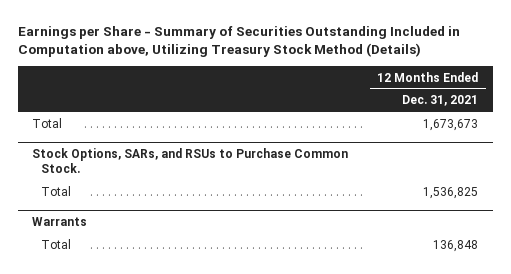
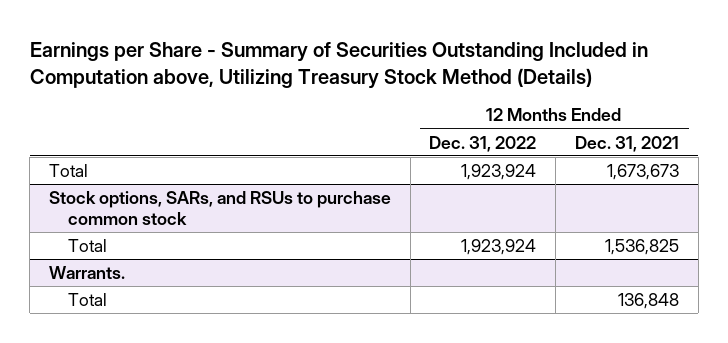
none -> [429,135,537,152] Dec. 31, 2022
[32,148,349,174] Stock Options, SARs, and RSUs to Purchase Common Stock. -> [48,191,391,225] Stock options, SARs, and RSUs to purchase common stock
[32,217,88,227] Warrants -> [48,266,125,280] Warrants.

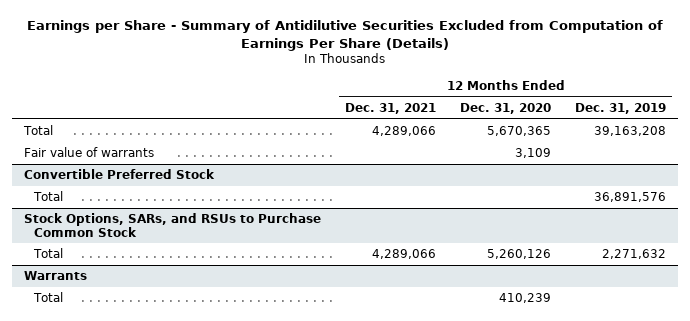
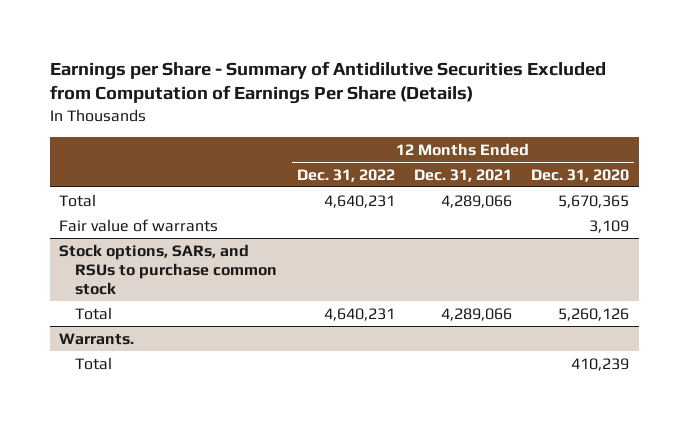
[575,103,667,115] Dec. 31, 2019 -> none
none -> [296,168,395,182] Dec. 31, 2022
[24,169,216,180] Convertible Preferred Stock -> none
[32,191,63,202] Total -> none
[24,213,322,237] Stock Options, SARs, and RSUs to Purchase Common Stock -> [59,243,278,296] Stock options, SARs, and RSUs to purchase common stock
[24,271,88,281] Warrants -> [59,332,135,345] Warrants.

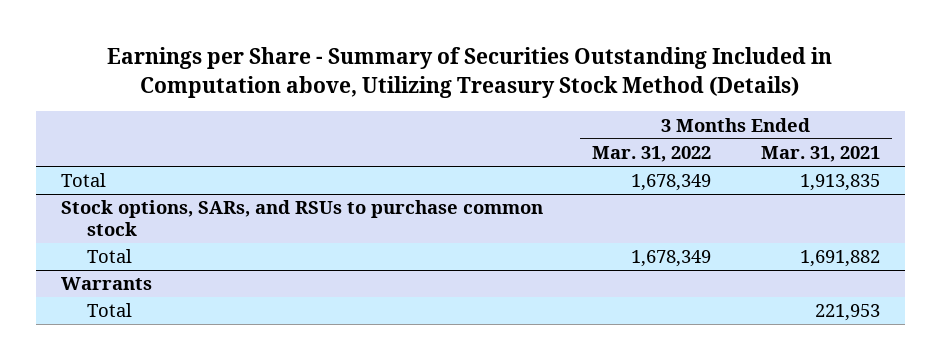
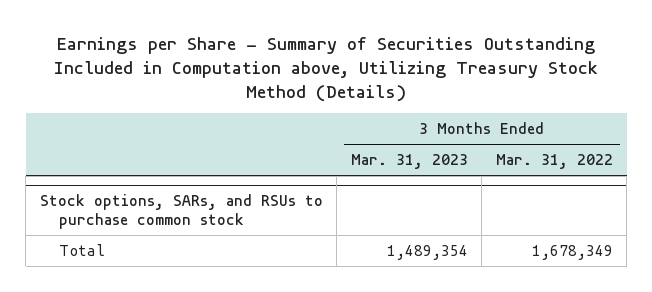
[761,146,881,163] Mar. 31, 2021 -> none
none -> [350,154,468,170] Mar. 31, 2023
[60,173,106,188] Total -> none
[60,277,152,291] Warrants -> none
[86,303,132,318] Total -> none

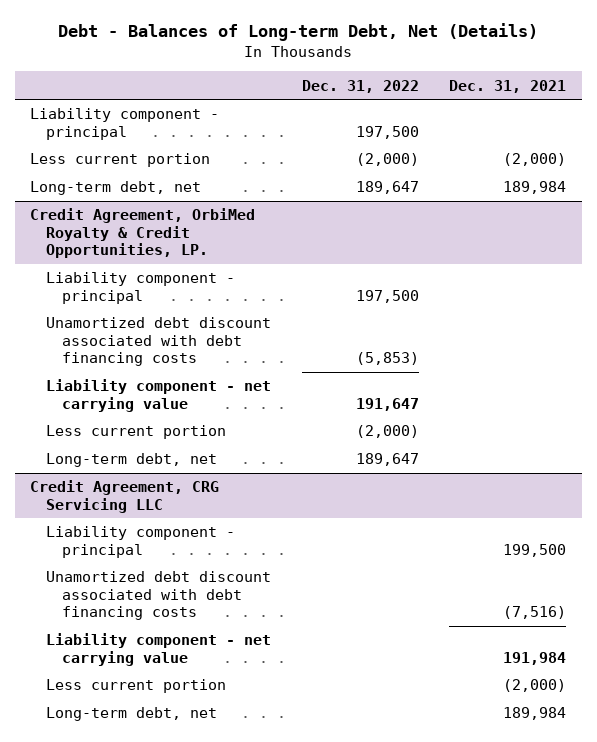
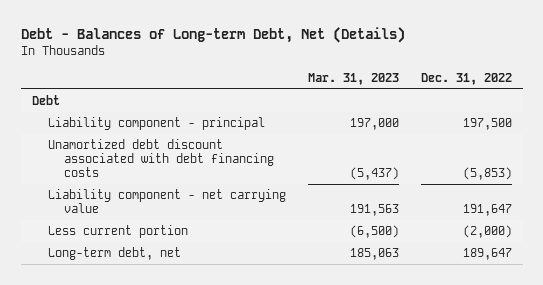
[449,79,567,93] Dec. 31, 2021 -> none
none -> [307,72,399,85] Mar. 31, 2023
[30,108,220,140] Liability component - principal -> none
[30,153,211,168] Less current portion -> none
[30,181,202,196] Long-term debt, net -> none
[30,208,256,259] Credit Agreement, OrbiMed Royalty & Credit Opportunities, LP. -> none
none -> [31,94,60,105] Debt
[30,480,220,513] Credit Agreement, CRG Servicing LLC -> none
[45,526,235,558] Liability component - principal -> none
[45,571,271,621] Unamortized debt discount associated with debt financing costs -> none
[45,633,271,666] Liability component - net carrying value -> none
[45,679,226,694] Less current portion -> none
[45,707,217,722] Long-term debt, net -> none

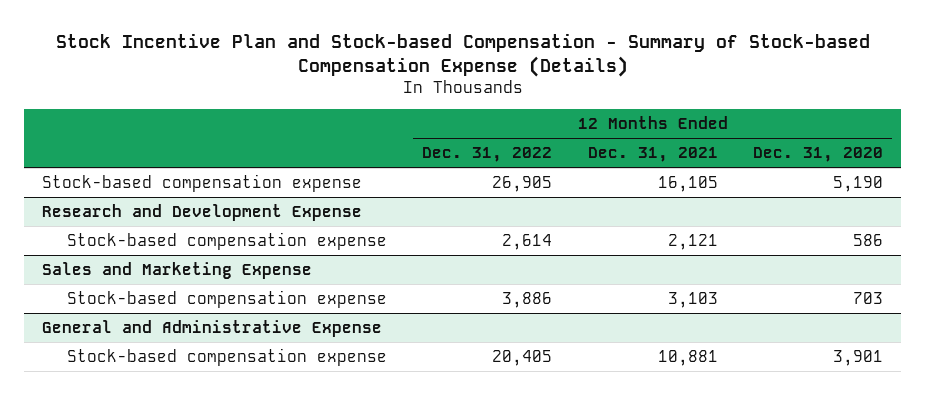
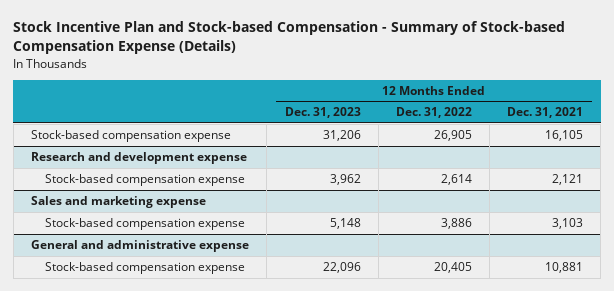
[753,147,884,163] Dec. 31, 2020 -> none
none -> [284,107,361,119] Dec. 31, 2023
[42,203,363,221] Research and Development Expense -> [31,152,248,165] Research and development expense
[42,261,313,279] Sales and Marketing Expense -> [31,196,207,209] Sales and marketing expense
[42,319,383,337] General and Administrative Expense -> [31,240,250,253] General and administrative expense

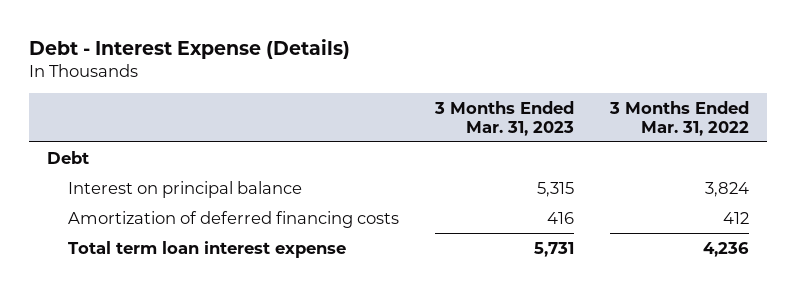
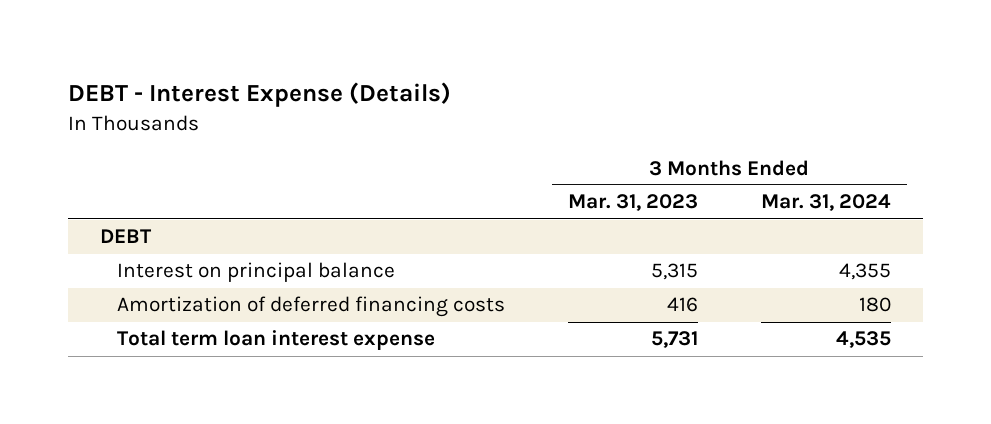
[29,38,351,59] Debt - Interest Expense (Details) -> [68,82,452,108] DEBT - Interest Expense (Details)
[609,100,750,136] 3 Months Ended Mar. 31, 2022 -> none
none -> [761,194,892,212] Mar. 31, 2024
[47,150,90,164] Debt -> [99,229,152,244] DEBT

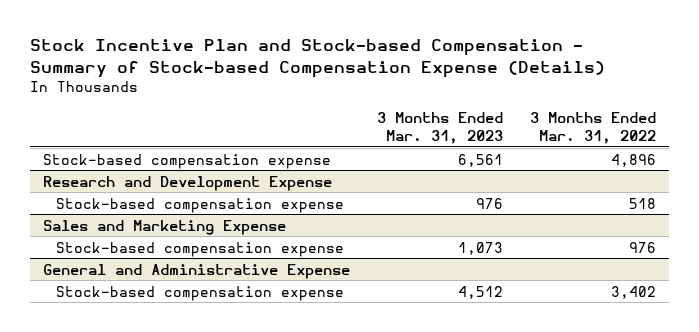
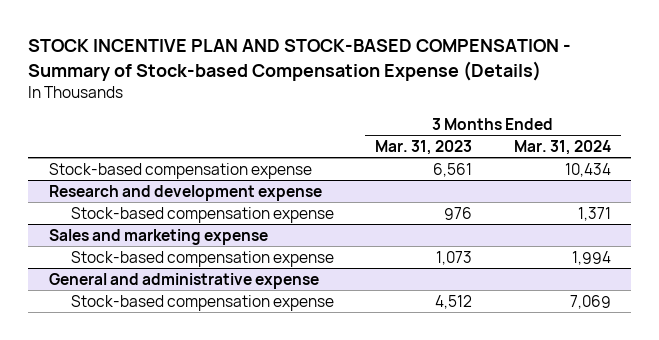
[29,39,605,79] Stock Incentive Plan and Stock-based Compensation - Summary of Stock-based Compensation Expense (Details) -> [28,39,572,81] STOCK INCENTIVE PLAN AND STOCK-BASED COMPENSATION - Summary of Stock-based Compensation Expense (Details)
[529,112,656,144] 3 Months Ended Mar. 31, 2022 -> none
none -> [513,140,611,156] Mar. 31, 2024
[43,175,333,191] Research and Development Expense -> [48,184,322,201] Research and development expense
[43,219,287,235] Sales and Marketing Expense -> [48,228,268,245] Sales and marketing expense
[43,263,351,279] General and Administrative Expense -> [48,272,319,289] General and administrative expense

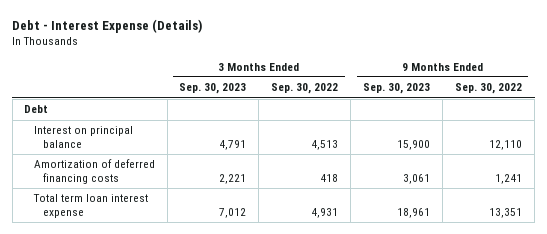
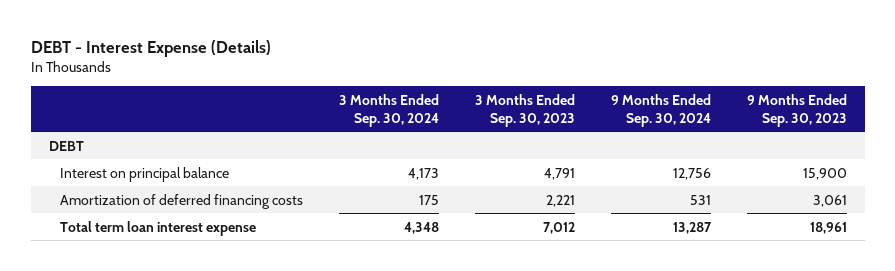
[12,18,203,33] Debt - Interest Expense (Details) -> [30,39,271,57] DEBT - Interest Expense (Details)
[271,83,339,95] Sep. 30, 2022 -> none
[455,83,523,95] Sep. 30, 2022 -> none
none -> [338,93,439,127] 3 Months Ended Sep. 30, 2024
none -> [610,93,711,127] 9 Months Ended Sep. 30, 2024
[24,105,49,114] Debt -> [48,140,84,151] DEBT

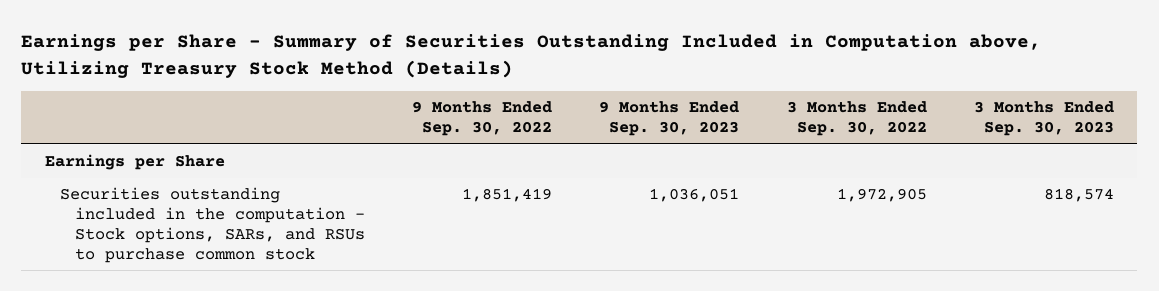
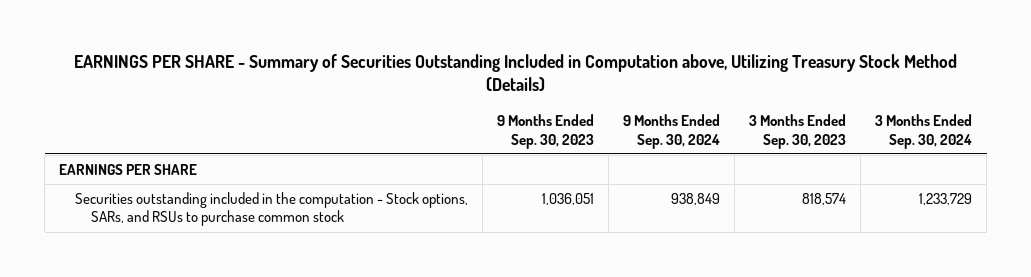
[21,34,1042,78] Earnings per Share - Summary of Securities Outstanding Included in Computation above, Utilizing Treasury Stock Method (Details) -> [73,53,957,92] EARNINGS PER SHARE - Summary of Securities Outstanding Included in Computation above, Utilizing Treasury Stock Method (Details)
[412,101,553,136] 9 Months Ended Sep. 30, 2022 -> none
[786,101,927,136] 3 Months Ended Sep. 30, 2022 -> none
none -> [623,114,721,149] 9 Months Ended Sep. 30, 2024
none -> [875,114,973,149] 3 Months Ended Sep. 30, 2024
[44,154,225,171] Earnings per Share -> [59,164,198,176] EARNINGS PER SHARE

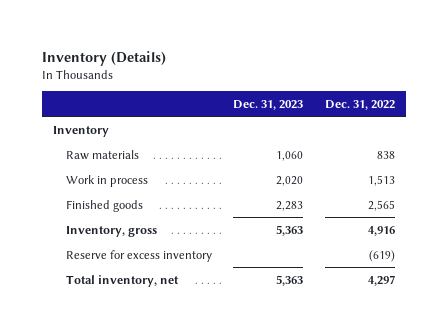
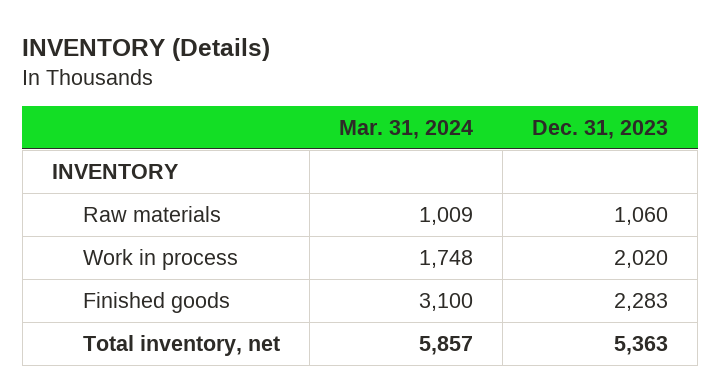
[41,50,166,66] Inventory (Details) -> [22,37,271,61] INVENTORY (Details)
[325,99,396,110] Dec. 31, 2022 -> none
none -> [339,119,474,139] Mar. 31, 2024
[52,125,109,137] Inventory -> [51,163,178,179] INVENTORY
[65,225,157,237] Inventory, gross -> none
[65,249,212,262] Reserve for excess inventory -> none

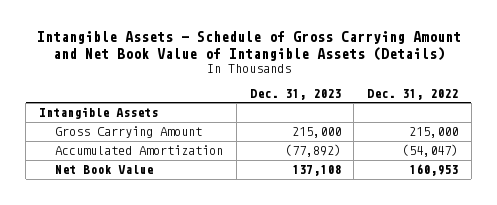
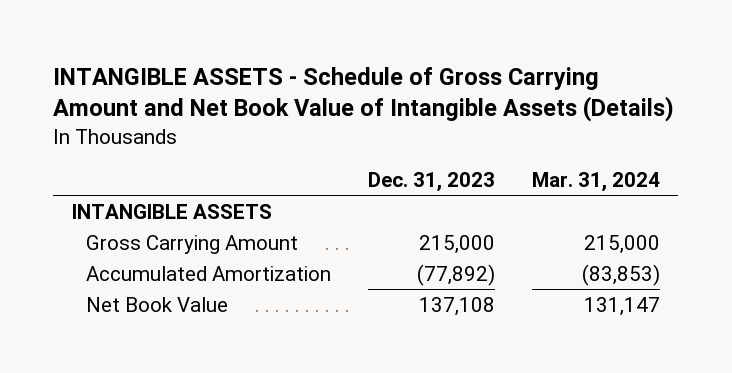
[36,31,461,61] Intangible Assets - Schedule of Gross Carrying Amount and Net Book Value of Intangible Assets (Details) -> [53,66,675,123] INTANGIBLE ASSETS - Schedule of Gross Carrying Amount and Net Book Value of Intangible Assets (Details)
[367,88,459,100] Dec. 31, 2022 -> none
none -> [532,171,661,192] Mar. 31, 2024
[39,107,159,120] Intangible Assets -> [71,203,272,219] INTANGIBLE ASSETS

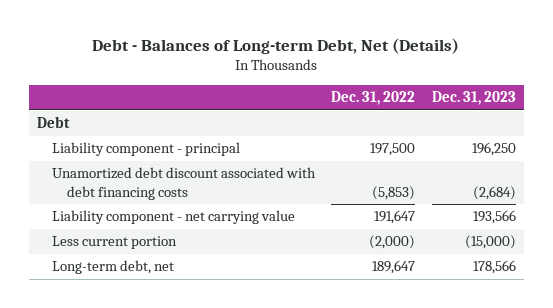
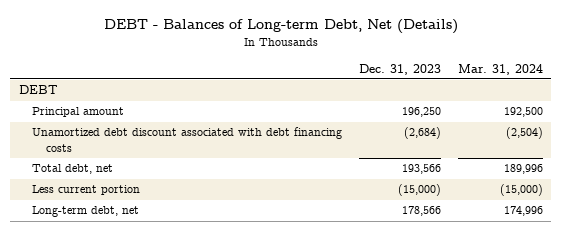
[92,38,460,55] Debt - Balances of Long-term Debt, Net (Details) -> [103,19,458,35] DEBT - Balances of Long-term Debt, Net (Details)
[331,90,416,105] Dec. 31, 2022 -> none
none -> [457,63,543,75] Mar. 31, 2024
[37,116,71,129] Debt -> [18,85,57,95] DEBT
[51,142,240,157] Liability component - principal -> [32,107,125,118] Principal amount
[51,210,295,225] Liability component - net carrying value -> [32,164,114,175] Total debt, net

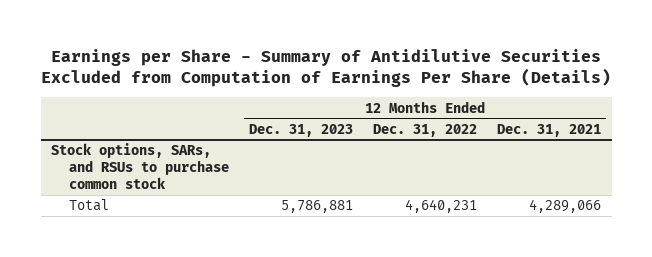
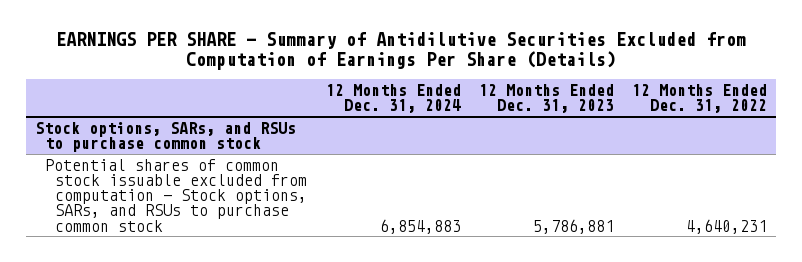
[41,49,612,88] Earnings per Share - Summary of Antidilutive Securities Excluded from Computation of Earnings Per Share (Details) -> [55,32,746,71] EARNINGS PER SHARE - Summary of Antidilutive Securities Excluded from Computation of Earnings Per Share (Details)
[497,123,602,137] Dec. 31, 2021 -> none
none -> [325,84,461,114] 12 Months Ended Dec. 31, 2024
[69,199,110,212] Total -> [45,158,308,232] Potential shares of common stock issuable excluded from computation - Stock options, SARs, and RSUs to purchase common stock

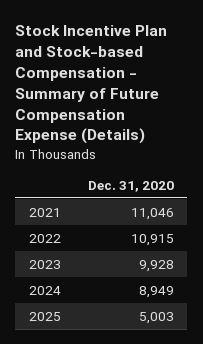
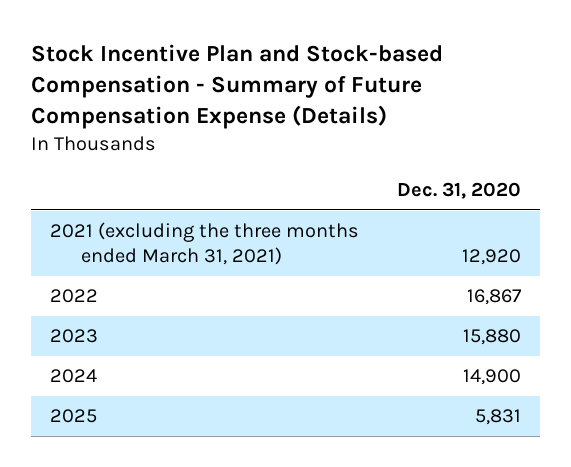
[28,207,61,217] 2021 -> none
none -> [49,222,359,266] 2021 (excluding the three months ended March 31, 2021)
[130,233,174,246] 10,915 -> [466,289,522,306] 16,867
[138,259,174,272] 9,928 -> [462,329,521,346] 15,880
[138,285,174,298] 8,949 -> [462,369,521,386] 14,900
[138,311,174,324] 5,003 -> [474,409,521,426] 5,831

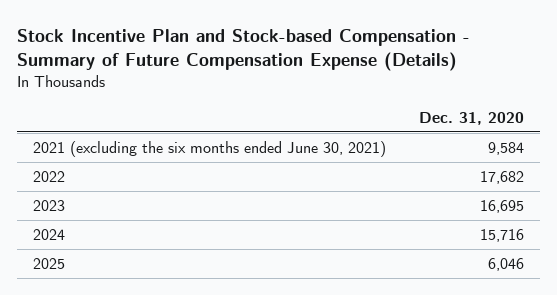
[49,222,359,266] 2021 (excluding the three months ended March 31, 2021) -> [33,140,387,157] 2021 (excluding the six months ended June 30, 2021)
[461,249,521,266] 12,920 -> [487,141,524,155] 9,584
[466,289,522,306] 16,867 -> [479,170,524,184] 17,682
[462,329,521,346] 15,880 -> [479,199,524,213] 16,695
[462,369,521,386] 14,900 -> [479,228,524,242] 15,716
[474,409,521,426] 5,831 -> [487,257,524,271] 6,046

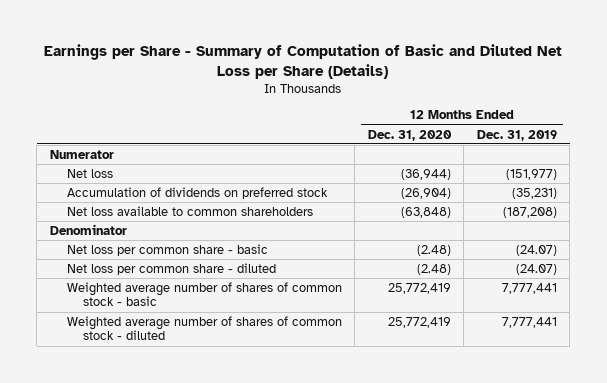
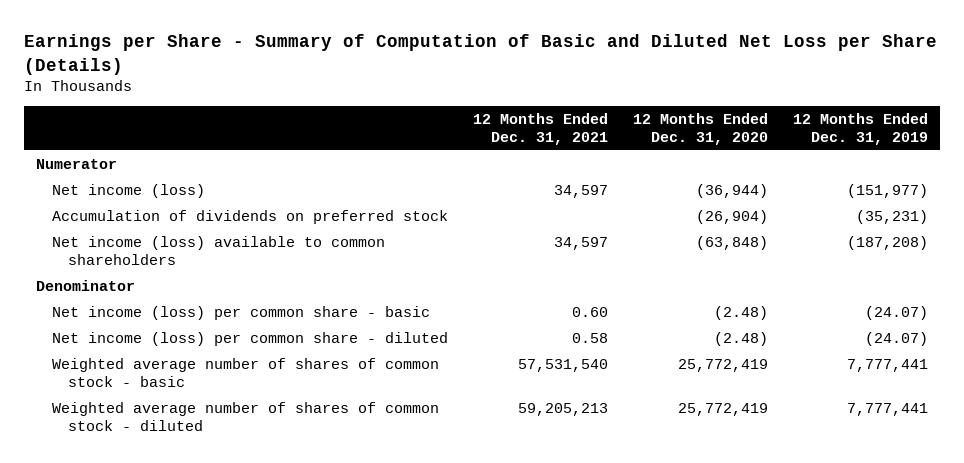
none -> [473,112,609,145] 12 Months Ended Dec. 31, 2021
[66,168,113,178] Net loss -> [52,183,206,198] Net income (loss)
[66,205,313,216] Net loss available to common shareholders -> [52,235,386,265] Net income (loss) available to common shareholders
[66,243,268,256] Net loss per common share - basic -> [52,305,431,320] Net income (loss) per common share - basic
[66,262,276,275] Net loss per common share - diluted -> [52,331,449,346] Net income (loss) per common share - diluted

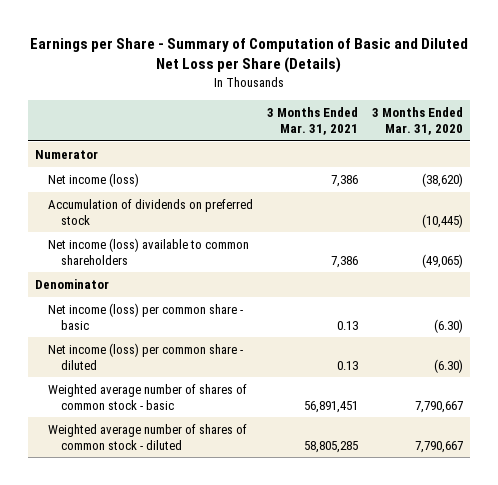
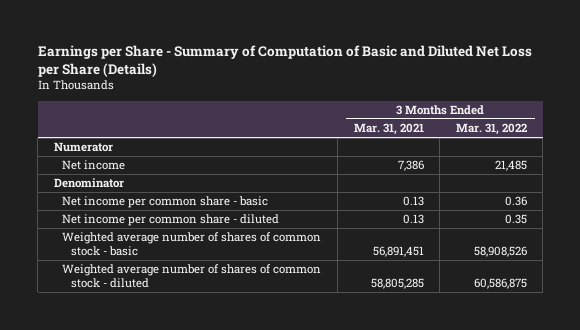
[372,107,464,135] 3 Months Ended Mar. 31, 2020 -> none
none -> [455,123,527,136] Mar. 31, 2022
[48,199,254,225] Accumulation of dividends on preferred stock -> none
[48,238,250,265] Net income (loss) available to common shareholders -> none
[48,173,140,188] Net income (loss) -> [62,160,126,171] Net income
[48,303,244,330] Net income (loss) per common share - basic -> [62,196,269,209] Net income per common share - basic
[48,343,244,370] Net income (loss) per common share - diluted -> [62,214,280,227] Net income per common share - diluted

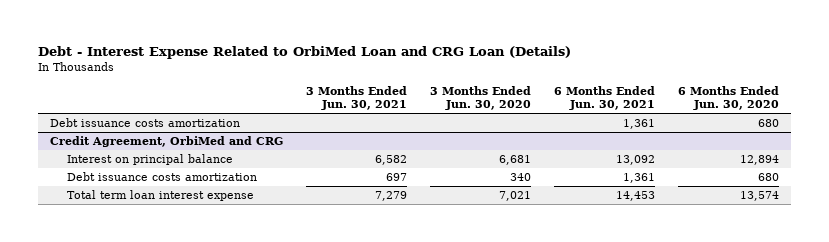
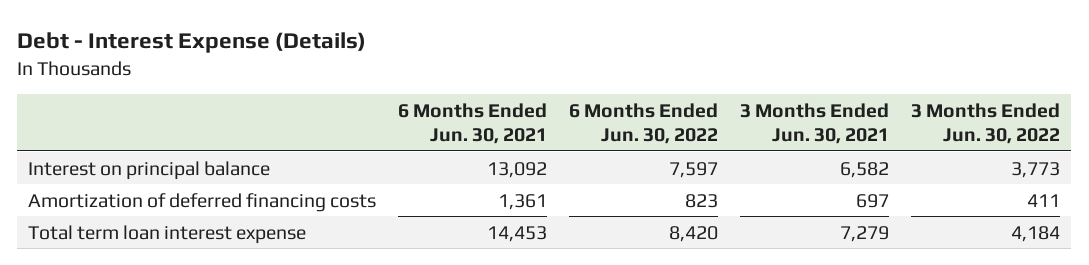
[38,45,572,59] Debt - Interest Expense Related to OrbiMed Loan and CRG Loan (Details) -> [17,32,367,54] Debt - Interest Expense (Details)
[429,86,531,111] 3 Months Ended Jun. 30, 2020 -> none
[678,86,780,111] 6 Months Ended Jun. 30, 2020 -> none
none -> [569,102,719,145] 6 Months Ended Jun. 30, 2022
none -> [911,102,1061,145] 3 Months Ended Jun. 30, 2022
[49,118,240,128] Debt issuance costs amortization -> none
[49,136,283,148] Credit Agreement, OrbiMed and CRG -> none
[67,172,258,182] Debt issuance costs amortization -> [28,192,377,212] Amortization of deferred financing costs

